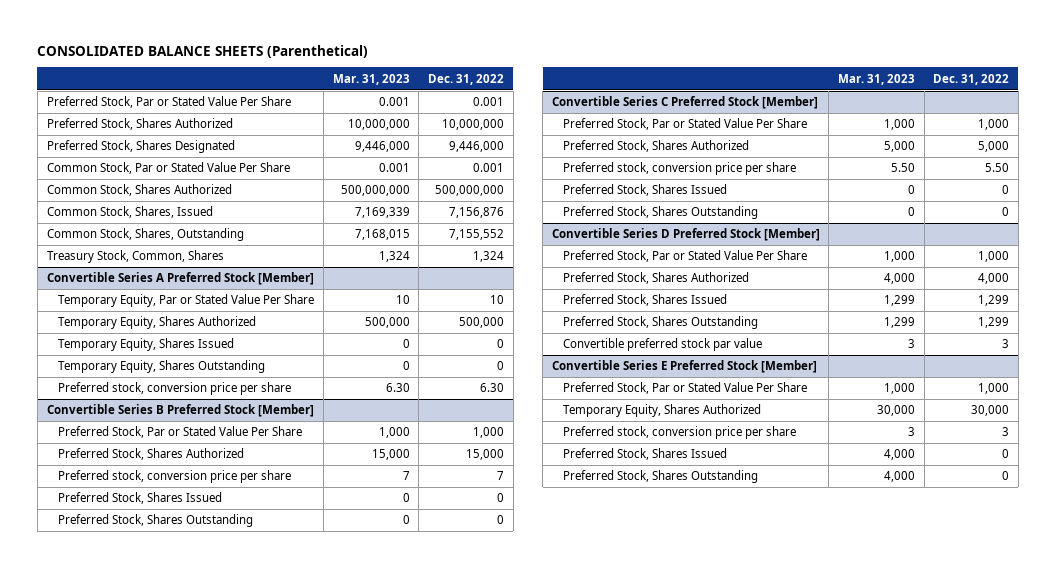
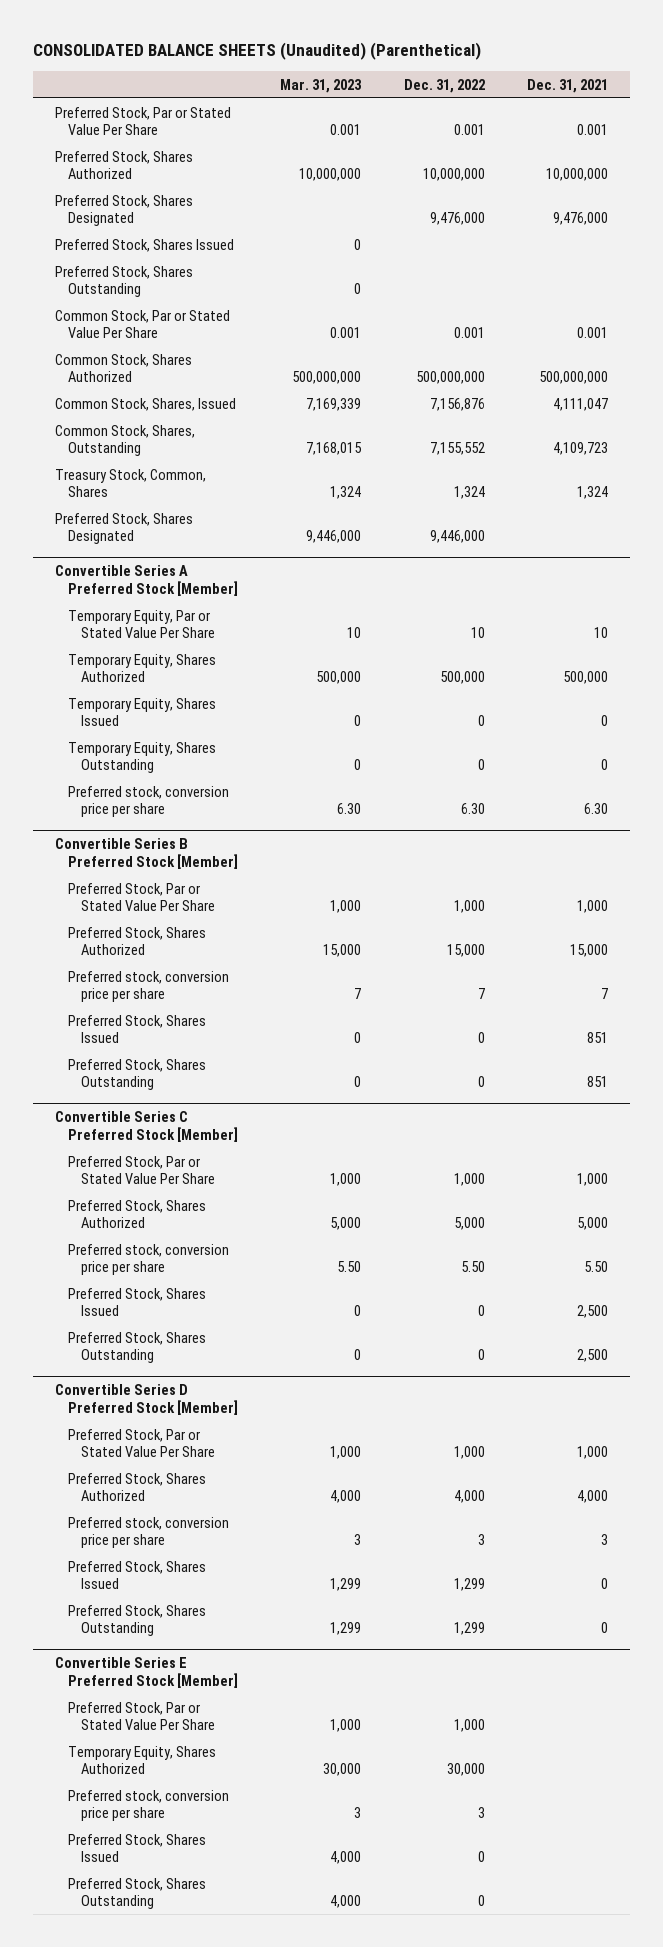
[37,44,369,58] CONSOLIDATED BALANCE SHEETS (Parenthetical) -> [33,42,482,61] CONSOLIDATED BALANCE SHEETS (Unaudited) (Parenthetical)
none -> [527,78,609,93] Dec. 31, 2021
none -> [54,194,193,226] Preferred Stock, Shares Designated
none -> [54,238,234,252] Preferred Stock, Shares Issued
none -> [54,265,193,297] Preferred Stock, Shares Outstanding
[46,140,235,154] Preferred Stock, Shares Designated -> [54,512,193,544] Preferred Stock, Shares Designated
none -> [67,1516,229,1548] Preferred stock, conversion price per share
[563,338,763,352] Convertible preferred stock par value -> none

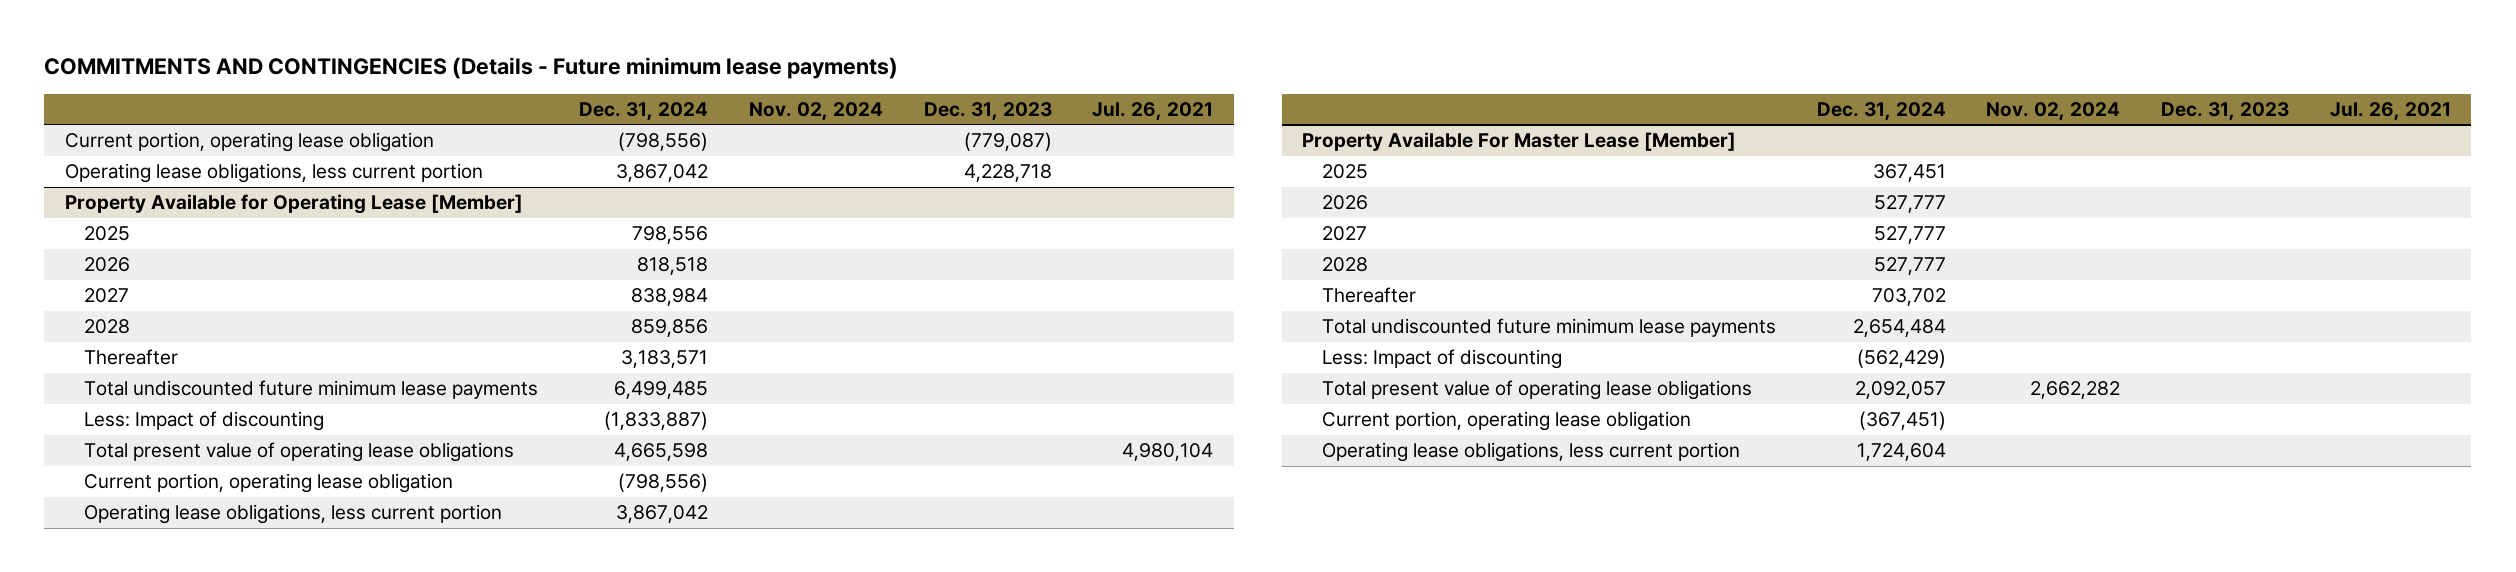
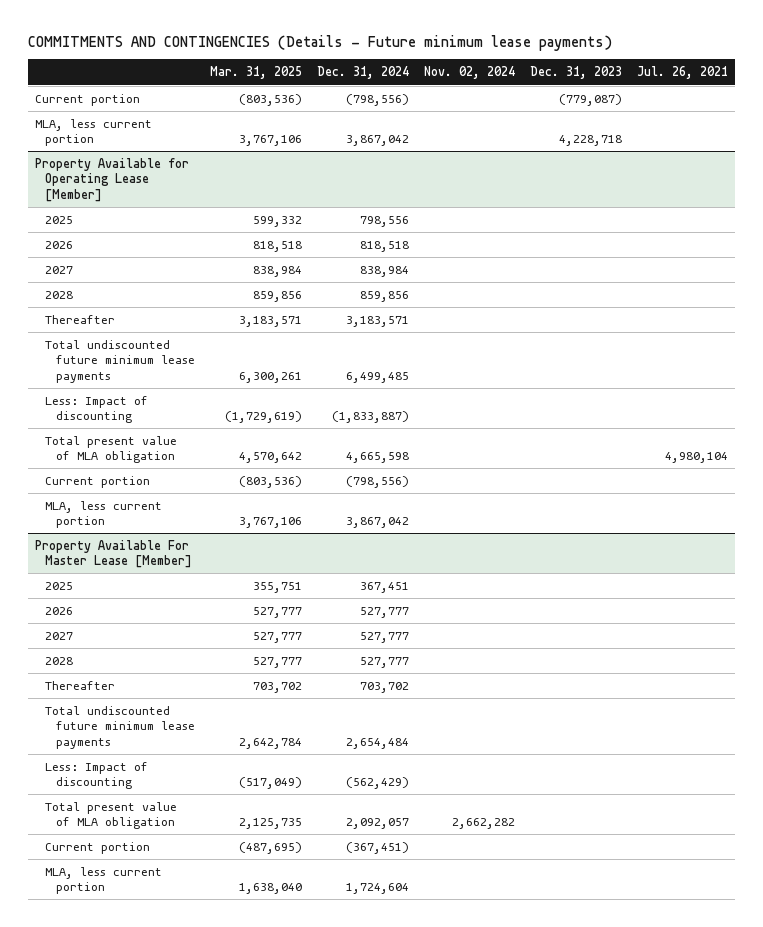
none -> [209,66,302,80] Mar. 31, 2025
[64,132,434,153] Current portion, operating lease obligation -> [35,93,141,106] Current portion
[64,163,483,184] Operating lease obligations, less current portion -> [35,118,153,147] MLA, less current portion
[84,442,515,463] Total present value of operating lease obligations -> [45,435,178,464] Total present value of MLA obligation
[84,473,454,494] Current portion, operating lease obligation -> [45,475,151,488] Current portion
[84,504,503,525] Operating lease obligations, less current portion -> [45,500,163,529] MLA, less current portion
[1321,380,1752,401] Total present value of operating lease obligations -> [45,801,178,830] Total present value of MLA obligation
[1321,411,1691,432] Current portion, operating lease obligation -> [45,841,151,854] Current portion
[1321,442,1740,463] Operating lease obligations, less current portion -> [45,866,163,895] MLA, less current portion

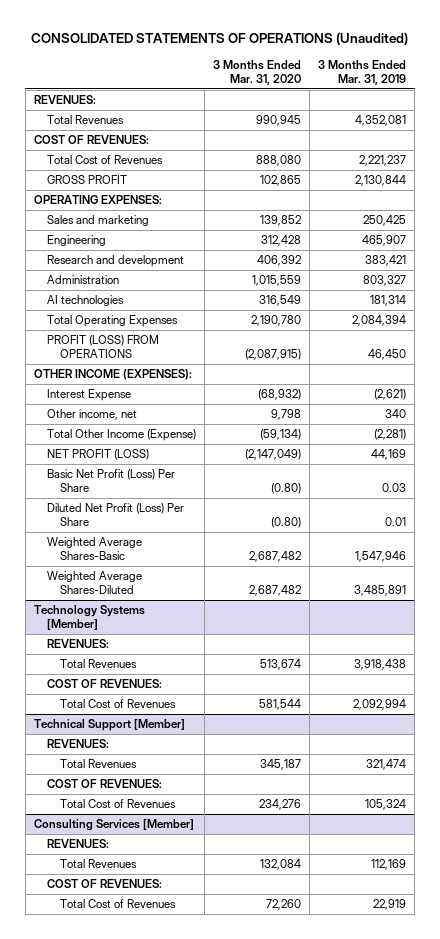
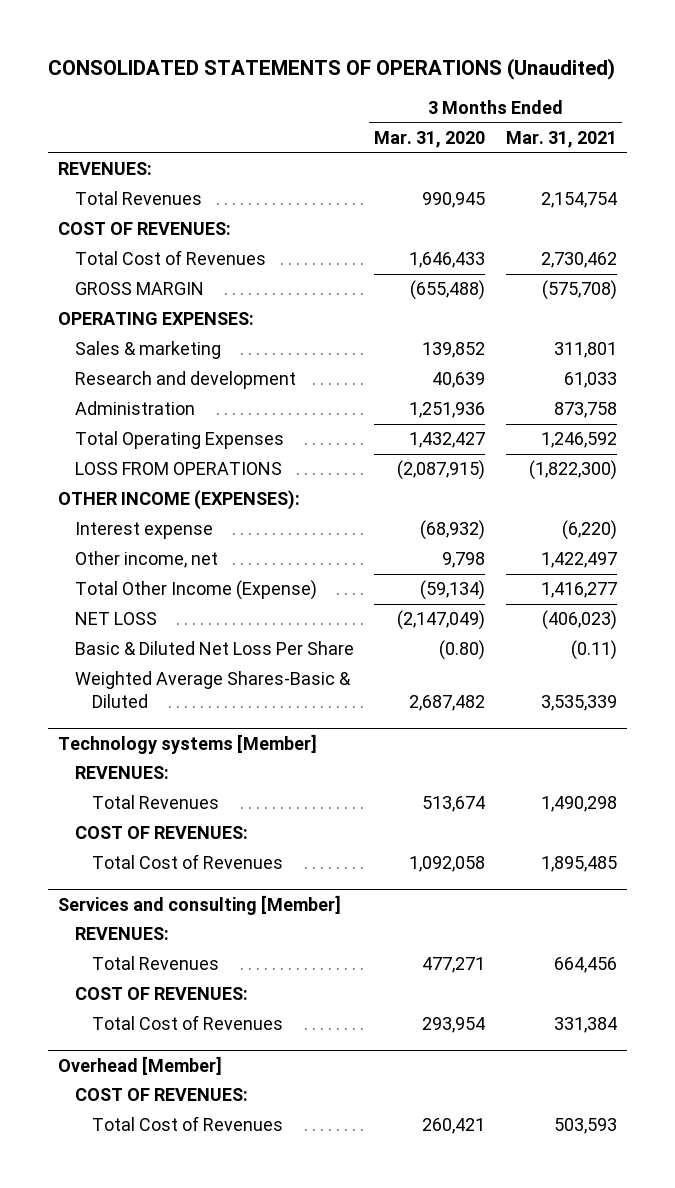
[318,60,407,85] 3 Months Ended Mar. 31, 2019 -> none
none -> [505,131,617,149] Mar. 31, 2021
[256,155,302,167] 888,080 -> [409,252,486,269] 1,646,433
[46,175,127,185] GROSS PROFIT -> [74,282,204,296] GROSS MARGIN
[260,175,302,187] 102,865 -> [410,280,486,301] (655,488)
[46,235,106,247] Engineering -> none
[46,295,124,307] AI technologies -> none
[46,215,149,227] Sales and marketing -> [74,341,221,360] Sales & marketing
[257,255,302,267] 406,392 -> [432,372,486,389] 40,639
[252,275,302,287] 1,015,559 -> [409,402,486,419] 1,251,936
[251,315,302,327] 2,190,780 -> [409,432,486,449] 1,432,427
[46,335,159,358] PROFIT (LOSS) FROM OPERATIONS -> [74,462,282,476] LOSS FROM OPERATIONS
[46,389,131,402] Interest Expense -> [74,522,213,540] Interest expense
[46,469,175,492] Basic Net Profit (Loss) Per Share -> none
[46,571,142,594] Weighted Average Shares-Diluted -> none
[46,449,149,461] NET PROFIT (LOSS) -> [74,612,157,626] NET LOSS
[46,503,184,526] Diluted Net Profit (Loss) Per Share -> [74,641,354,656] Basic & Diluted Net Loss Per Share
[46,537,142,560] Weighted Average Shares-Basic -> [74,671,351,708] Weighted Average Shares-Basic & Diluted
[33,605,145,630] Technology Systems [Member] -> [57,733,317,754] Technology systems [Member]
[33,719,185,732] Technical Support [Member] -> none
[259,699,302,711] 581,544 -> [409,856,486,873] 1,092,058
none -> [57,894,341,915] Services and consulting [Member]
[260,759,302,771] 345,187 -> [422,957,486,974] 477,271
[33,819,194,832] Consulting Services [Member] -> none
[46,839,109,849] REVENUES: -> none
[59,859,137,869] Total Revenues -> none
[259,799,302,811] 234,276 -> [422,1017,486,1034] 293,954
none -> [57,1055,222,1075] Overhead [Member]
[266,899,302,911] 72,260 -> [422,1118,486,1135] 260,421

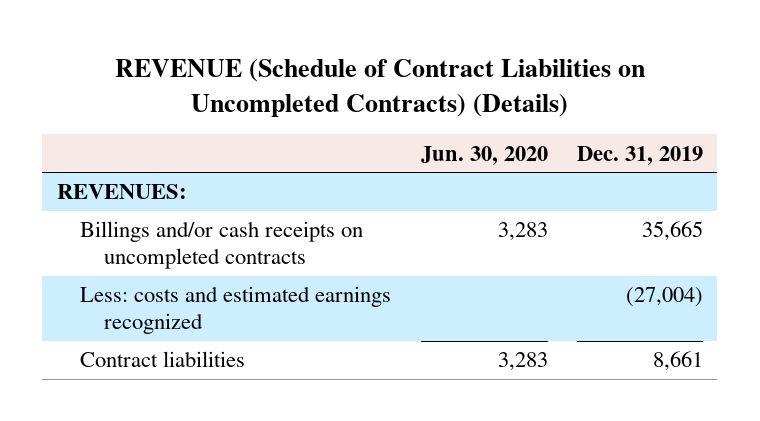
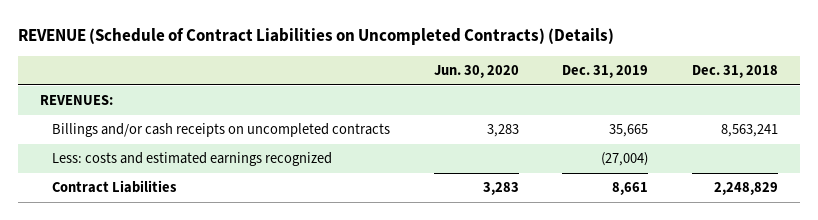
none -> [691,64,778,78] Dec. 31, 2018
[80,351,246,368] Contract liabilities -> [52,180,178,194] Contract Liabilities

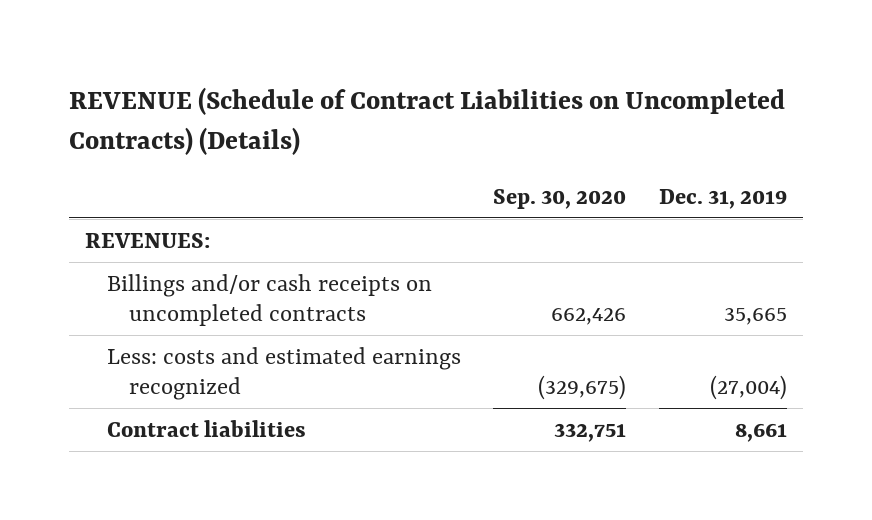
[433,64,519,78] Jun. 30, 2020 -> none
[691,64,778,78] Dec. 31, 2018 -> none
none -> [493,188,627,209] Sep. 30, 2020
[52,180,178,194] Contract Liabilities -> [106,419,306,437] Contract liabilities

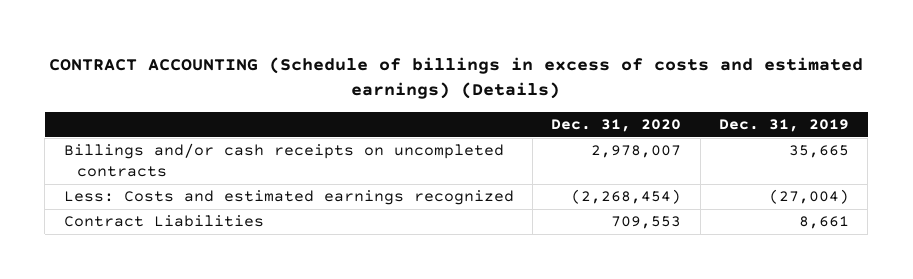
[68,86,785,155] REVENUE (Schedule of Contract Liabilities on Uncompleted Contracts) (Details) -> [49,57,864,100] CONTRACT ACCOUNTING (Schedule of billings in excess of costs and estimated earnings) (Details)
[493,188,627,209] Sep. 30, 2020 -> none
none -> [551,119,682,133] Dec. 31, 2020
[84,232,210,248] REVENUES: -> none
[106,346,461,400] Less: costs and estimated earnings recognized -> [63,190,514,206] Less: Costs and estimated earnings recognized
[106,419,306,437] Contract liabilities -> [63,215,264,228] Contract Liabilities

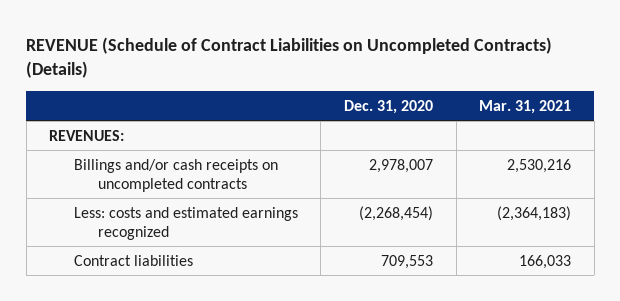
[49,57,864,100] CONTRACT ACCOUNTING (Schedule of billings in excess of costs and estimated earnings) (Details) -> [26,36,553,79] REVENUE (Schedule of Contract Liabilities on Uncompleted Contracts) (Details)
[718,119,849,133] Dec. 31, 2019 -> none
none -> [479,99,572,114] Mar. 31, 2021
none -> [49,129,125,141] REVENUES:
[63,190,514,206] Less: Costs and estimated earnings recognized -> [73,206,298,240] Less: costs and estimated earnings recognized
[63,215,264,228] Contract Liabilities -> [73,254,193,266] Contract liabilities

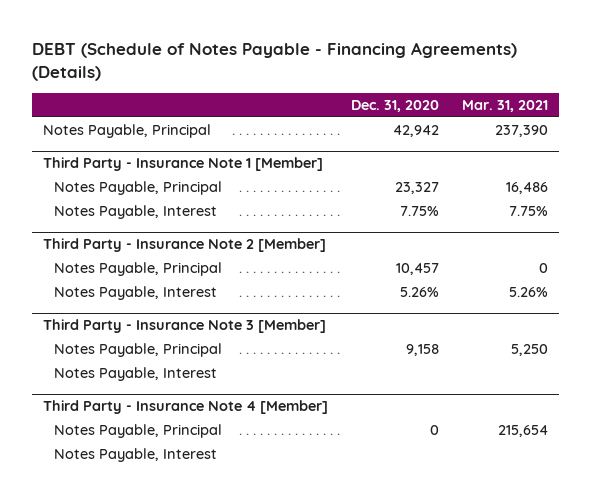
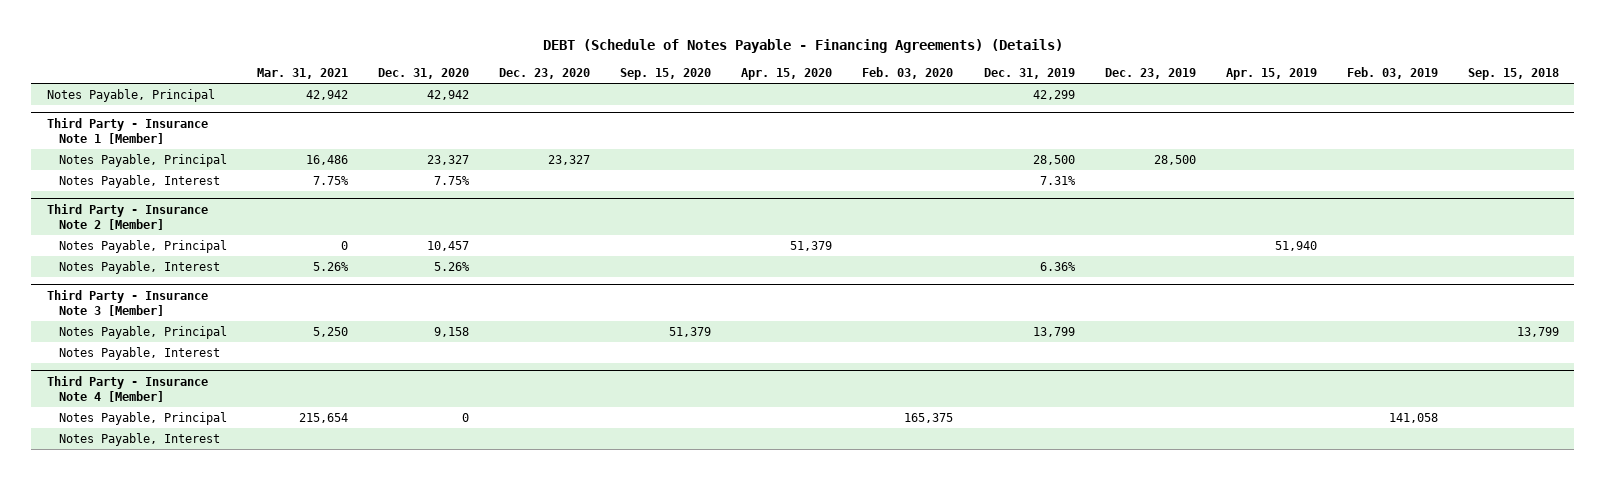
none -> [499,67,591,79] Dec. 23, 2020
none -> [620,67,712,80] Sep. 15, 2020
none -> [741,67,833,80] Apr. 15, 2020
none -> [862,66,954,79] Feb. 03, 2020
none -> [983,67,1075,79] Dec. 31, 2019
none -> [1104,67,1196,79] Dec. 23, 2019
none -> [1225,67,1317,80] Apr. 15, 2019
none -> [1346,66,1438,79] Feb. 03, 2019
none -> [1468,67,1560,80] Sep. 15, 2018
[495,125,549,138] 237,390 -> [305,89,348,100] 42,942

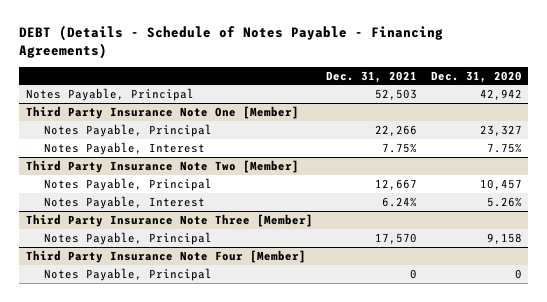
[542,39,1063,54] DEBT (Schedule of Notes Payable - Financing Agreements) (Details) -> [18,24,443,60] DEBT (Details - Schedule of Notes Payable - Financing Agreements)
[256,67,348,79] Mar. 31, 2021 -> none
[499,67,591,79] Dec. 23, 2020 -> none
[620,67,712,80] Sep. 15, 2020 -> none
[741,67,833,80] Apr. 15, 2020 -> none
[862,66,954,79] Feb. 03, 2020 -> none
[983,67,1075,79] Dec. 31, 2019 -> none
[1104,67,1196,79] Dec. 23, 2019 -> none
[1225,67,1317,80] Apr. 15, 2019 -> none
[1346,66,1438,79] Feb. 03, 2019 -> none
[1468,67,1560,80] Sep. 15, 2018 -> none
none -> [326,70,418,83] Dec. 31, 2021
[46,117,208,145] Third Party - Insurance Note 1 [Member] -> [25,105,299,119] Third Party Insurance Note One [Member]
[46,203,208,231] Third Party - Insurance Note 2 [Member] -> [25,159,299,173] Third Party Insurance Note Two [Member]
[46,289,208,317] Third Party - Insurance Note 3 [Member] -> [25,213,313,227] Third Party Insurance Note Three [Member]
[58,346,220,360] Notes Payable, Interest -> none
[46,375,208,403] Third Party - Insurance Note 4 [Member] -> [25,249,306,263] Third Party Insurance Note Four [Member]
[58,432,220,446] Notes Payable, Interest -> none

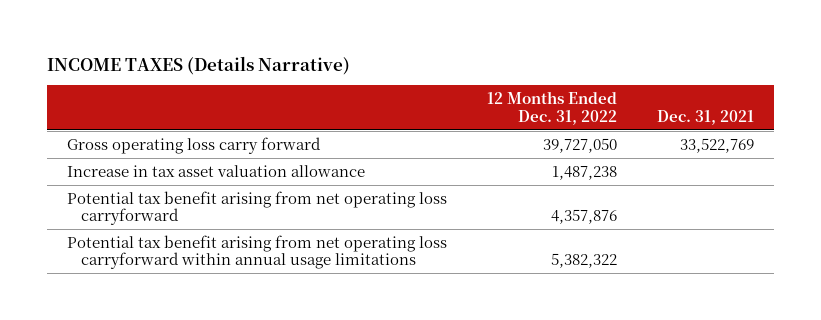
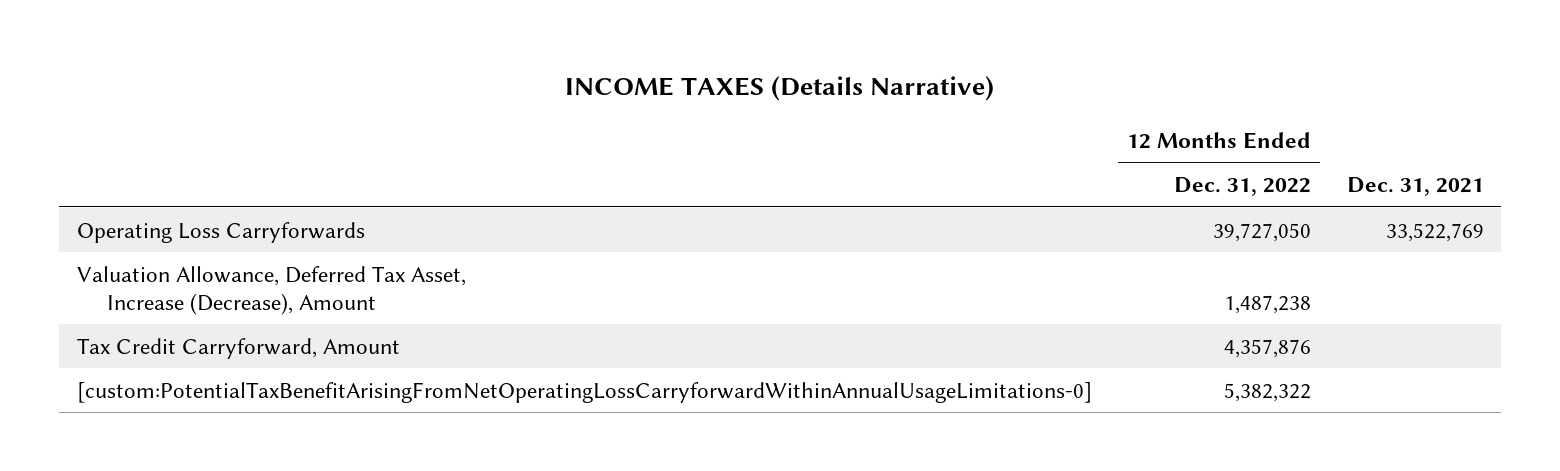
[67,136,322,154] Gross operating loss carry forward -> [76,221,365,243] Operating Loss Carryforwards
[67,164,366,177] Increase in tax asset valuation allowance -> [76,265,466,315] Valuation Allowance, Deferred Tax Asset, Increase (Decrease), Amount
[67,190,448,226] Potential tax benefit arising from net operating loss carryforward -> [76,337,400,359] Tax Credit Carryforward, Amount
[67,234,448,270] Potential tax benefit arising from net operating loss carryforward within annual usage limitations -> [76,381,1092,403] [custom:PotentialTaxBenefitArisingFromNetOperatingLossCarryforwardWithinAnnualUsageLimitations-0]

